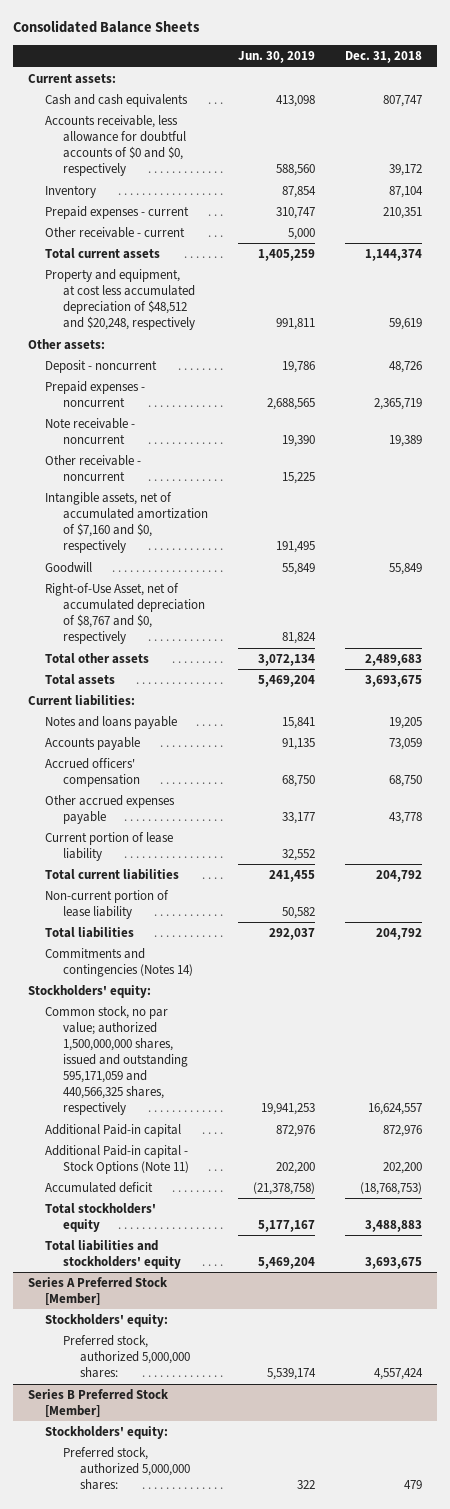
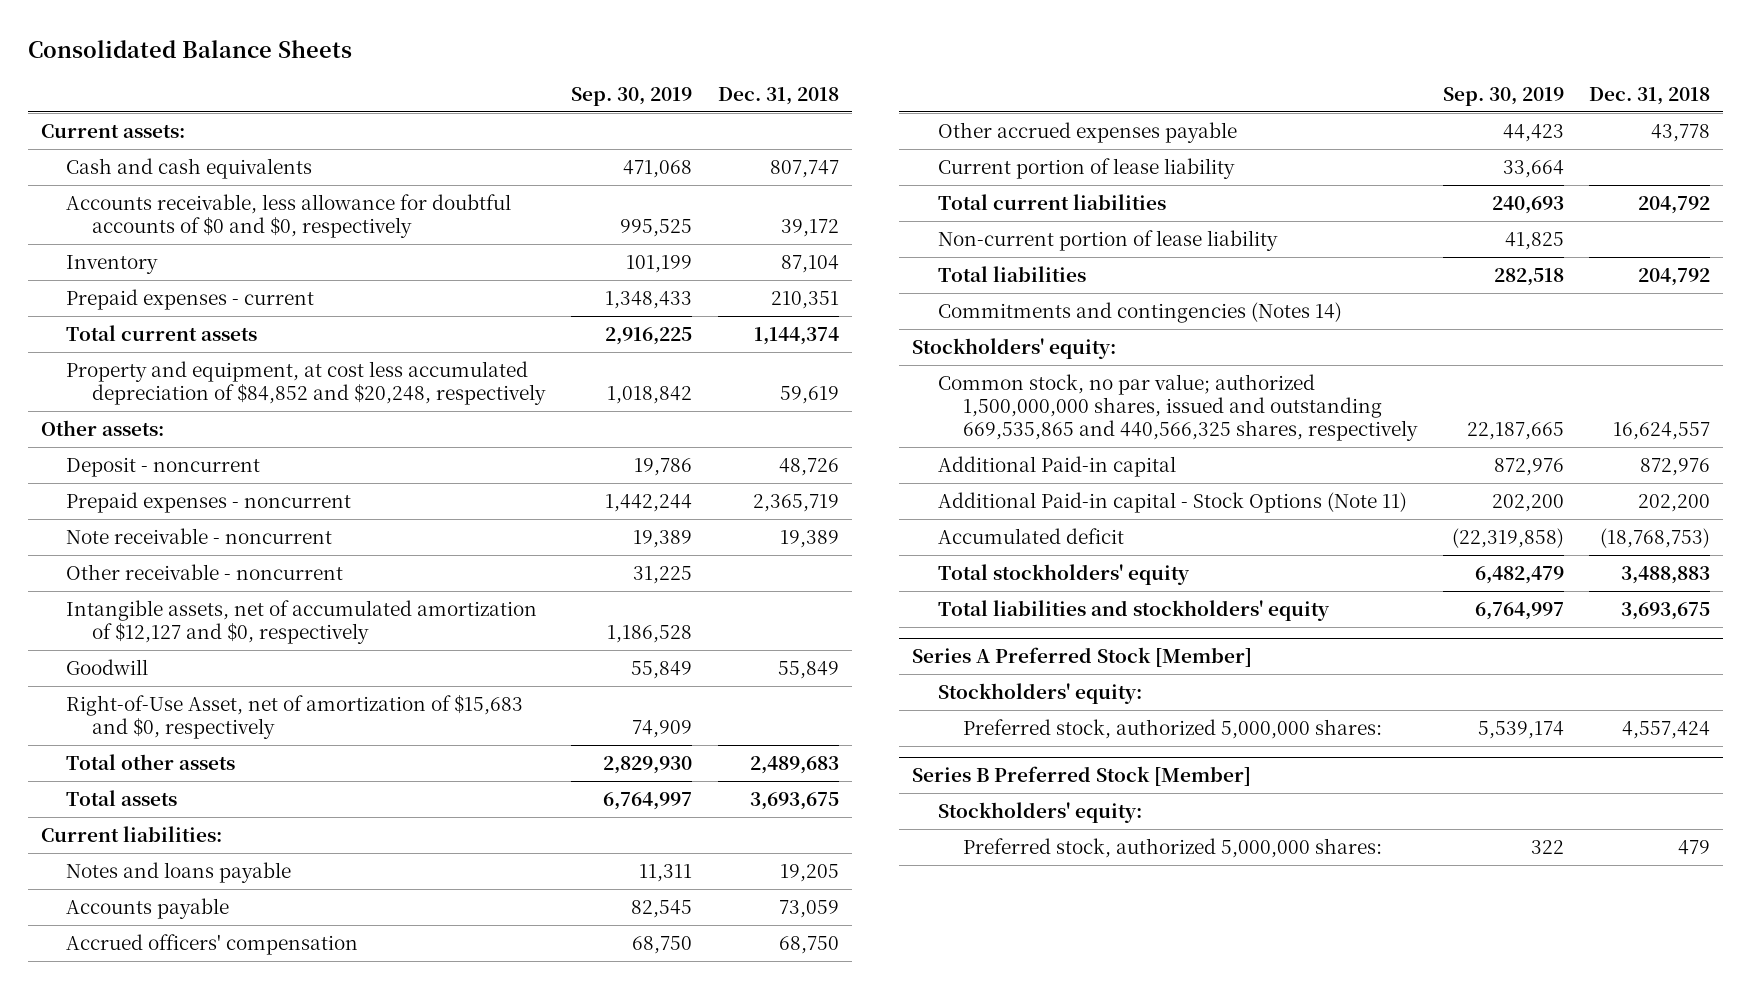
[237,51,315,64] Jun. 30, 2019 -> none
none -> [571,87,693,107] Sep. 30, 2019
[45,226,186,238] Other receivable - current -> none
[45,268,195,331] Property and equipment, at cost less accumulated depreciation of $48,512 and $20,248, respectively -> [66,360,546,405] Property and equipment, at cost less accumulated depreciation of $84,852 and $20,248, respectively
[45,491,208,554] Intangible assets, net of accumulated amortization of $7,160 and $0, respectively -> [66,599,538,644] Intangible assets, net of accumulated amortization of $12,127 and $0, respectively
[45,582,205,645] Right-of-Use Asset, net of accumulated depreciation of $8,767 and $0, respectively -> [66,694,524,739] Right-of-Use Asset, net of amortization of $15,683 and $0, respectively
[45,1005,188,1116] Common stock, no par value; authorized 1,500,000,000 shares, issued and outstanding 595,171,059 and 440,566,325 shares, respectively -> [937,373,1418,441] Common stock, no par value; authorized 1,500,000,000 shares, issued and outstanding 669,535,865 and 440,566,325 shares, respectively

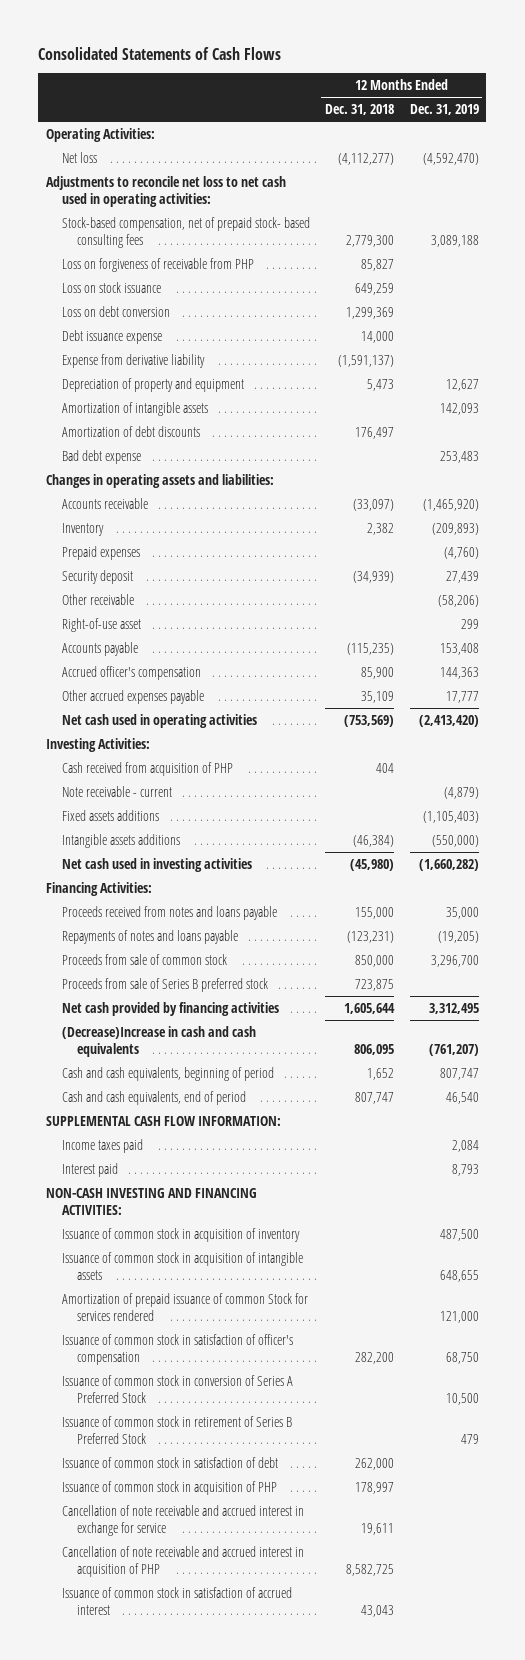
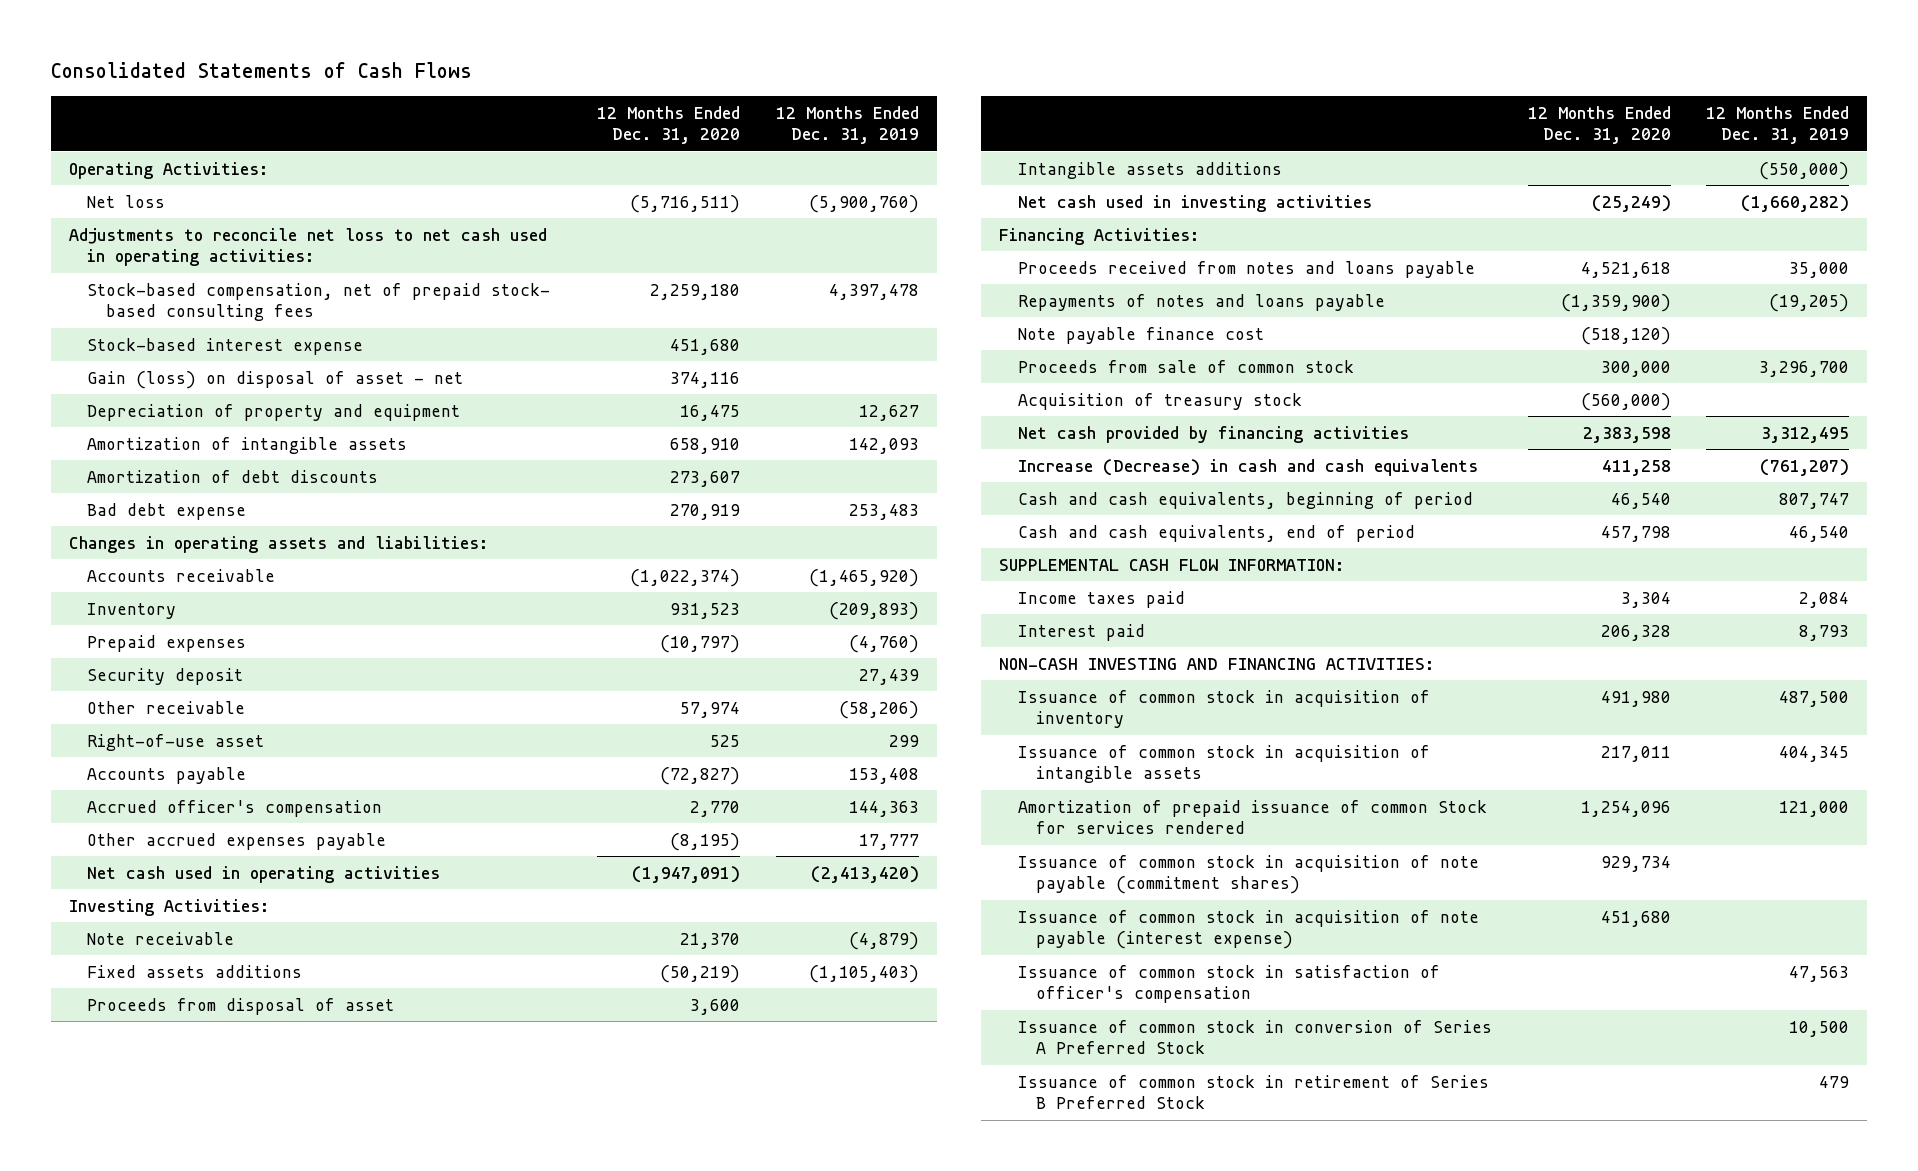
[325,104,395,116] Dec. 31, 2018 -> none
none -> [597,105,741,145] 12 Months Ended Dec. 31, 2020
[422,152,479,165] (4,592,470) -> [809,194,920,213] (5,900,760)
[61,257,254,272] Loss on forgiveness of receivable from PHP -> none
[61,281,161,293] Loss on stock issuance -> none
[61,305,170,317] Loss on debt conversion -> none
[61,329,162,344] Debt issuance expense -> none
[61,353,205,368] Expense from derivative liability -> none
[430,235,479,248] 3,089,188 -> [829,283,920,300] 4,397,478
none -> [87,337,364,355] Stock-based interest expense
none -> [87,370,464,389] Gain (loss) on disposal of asset - net
[61,761,233,776] Cash received from acquisition of PHP -> none
[61,785,172,797] Note receivable - current -> [87,931,235,945] Note receivable
none -> [87,997,395,1015] Proceeds from disposal of asset
none -> [1017,326,1264,344] Note payable finance cost
[61,977,268,992] Proceeds from sale of Series B preferred stock -> none
none -> [1017,392,1302,410] Acquisition of treasury stock
[61,1025,256,1058] (Decrease)Increase in cash and cash equivalents -> [1017,458,1478,476] Increase (Decrease) in cash and cash equivalents
[439,1270,479,1283] 648,655 -> [1779,745,1850,762] 404,345
none -> [1017,854,1479,894] Issuance of common stock in acquisition of note payable (commitment shares)
none -> [1017,909,1479,949] Issuance of common stock in acquisition of note payable (interest expense)
[445,1352,479,1365] 68,750 -> [1789,965,1850,982] 47,563
[61,1456,278,1468] Issuance of common stock in satisfaction of debt -> none
[61,1480,277,1495] Issuance of common stock in acquisition of PHP -> none
[61,1504,304,1537] Cancellation of note receivable and accrued interest in exchange for service -> none
[61,1545,304,1578] Cancellation of note receivable and accrued interest in acquisition of PHP -> none
[61,1586,292,1616] Issuance of common stock in satisfaction of accrued interest -> none

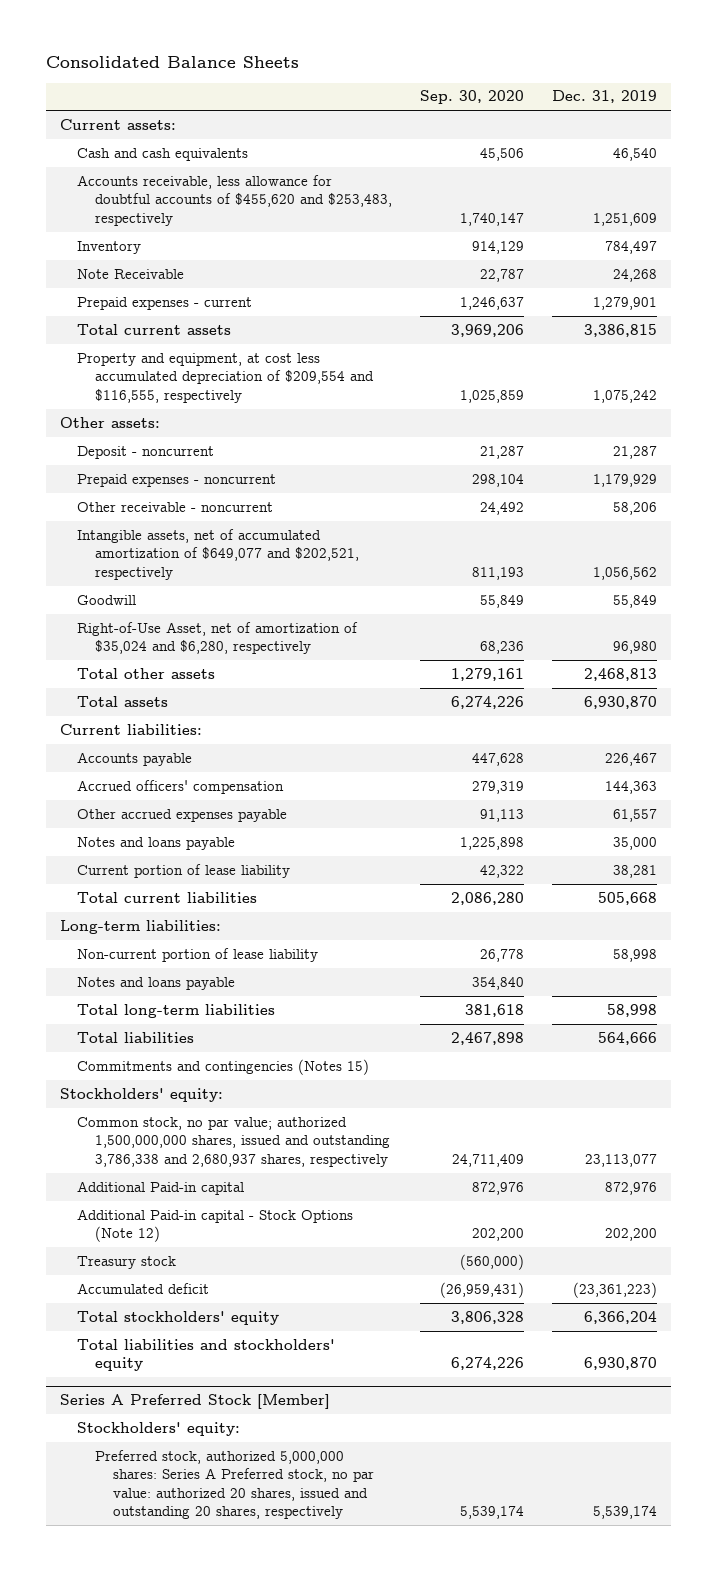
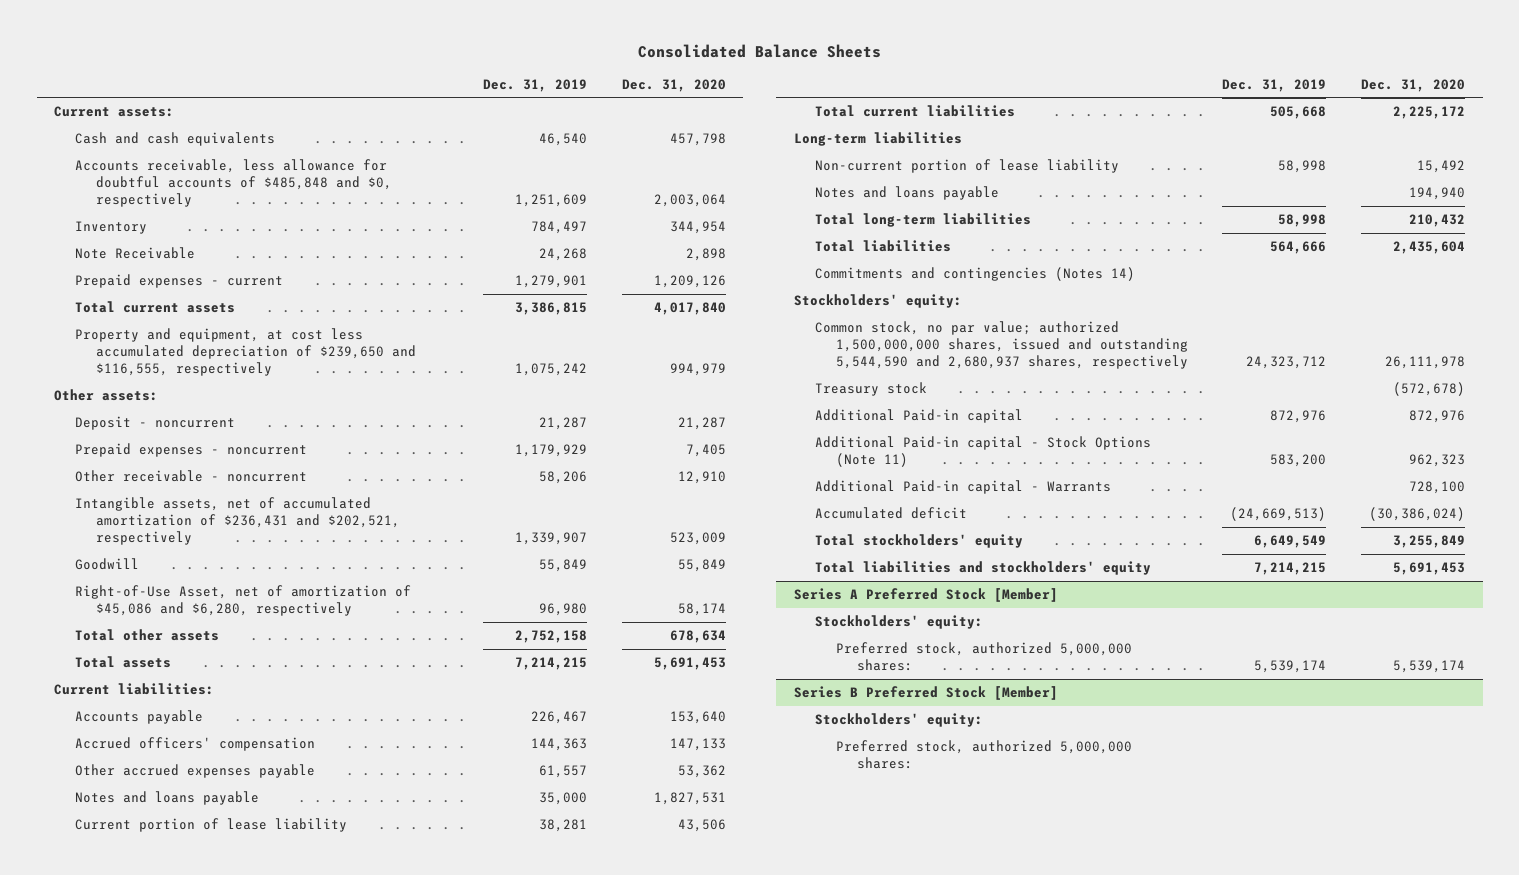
[419,90,524,105] Sep. 30, 2020 -> none
none -> [621,78,726,92] Dec. 31, 2020
[77,174,392,226] Accounts receivable, less allowance for doubtful accounts of $455,620 and $253,483, respectively -> [75,158,393,208] Accounts receivable, less allowance for doubtful accounts of $485,848 and $0, respectively
[77,352,374,403] Property and equipment, at cost less accumulated depreciation of $209,554 and $116,555, respectively -> [75,327,417,377] Property and equipment, at cost less accumulated depreciation of $239,650 and $116,555, respectively
[77,528,359,580] Intangible assets, net of accumulated amortization of $649,077 and $202,521, respectively -> [75,496,401,546] Intangible assets, net of accumulated amortization of $236,431 and $202,521, respectively
[592,566,657,580] 1,056,562 -> [514,532,587,546] 1,339,907
[77,621,359,655] Right-of-Use Asset, net of amortization of $35,024 and $6,280, respectively -> [75,584,412,617] Right-of-Use Asset, net of amortization of $45,086 and $6,280, respectively
[583,667,657,681] 2,468,813 -> [514,629,587,643] 2,752,158
[583,695,657,709] 6,930,870 -> [514,656,587,670] 7,214,215
[59,919,221,934] Long-term liabilities: -> [793,131,962,146] Long-term liabilities
[77,1058,370,1075] Commitments and contingencies (Notes 15) -> [814,266,1135,281] Commitments and contingencies (Notes 14)
[77,1208,354,1243] Additional Paid-in capital - Stock Options (Note 12) -> none
[77,1116,390,1167] Common stock, no par value; authorized 1,500,000,000 shares, issued and outstanding 3,786,338 and 2,680,937 shares, respectively -> [814,320,1188,370] Common stock, no par value; authorized 1,500,000,000 shares, issued and outstanding 5,544,590 and 2,680,937 shares, respectively
[584,1153,657,1167] 23,113,077 -> [1246,356,1327,370] 24,323,712
[77,1180,245,1195] Additional Paid-in capital -> [814,408,1023,423] Additional Paid-in capital
none -> [814,435,1151,468] Additional Paid-in capital - Stock Options (Note 11)
none -> [814,479,1111,494] Additional Paid-in capital - Warrants
[572,1281,657,1298] (23,361,223) -> [1230,506,1327,521] (24,669,513)
[583,1310,657,1324] 6,366,204 -> [1254,534,1327,548] 6,649,549
[583,1357,657,1371] 6,930,870 -> [1254,561,1327,575] 7,214,215
[94,1449,374,1520] Preferred stock, authorized 5,000,000 shares: Series A Preferred stock, no par value: authorized 20 shares, issued and outstanding 20 shares, respectively -> [835,641,1132,672] Preferred stock, authorized 5,000,000 shares:
none -> [793,685,1058,700] Series B Preferred Stock [Member]
none -> [814,712,983,727] Stockholders' equity:
none -> [835,739,1132,770] Preferred stock, authorized 5,000,000 shares:

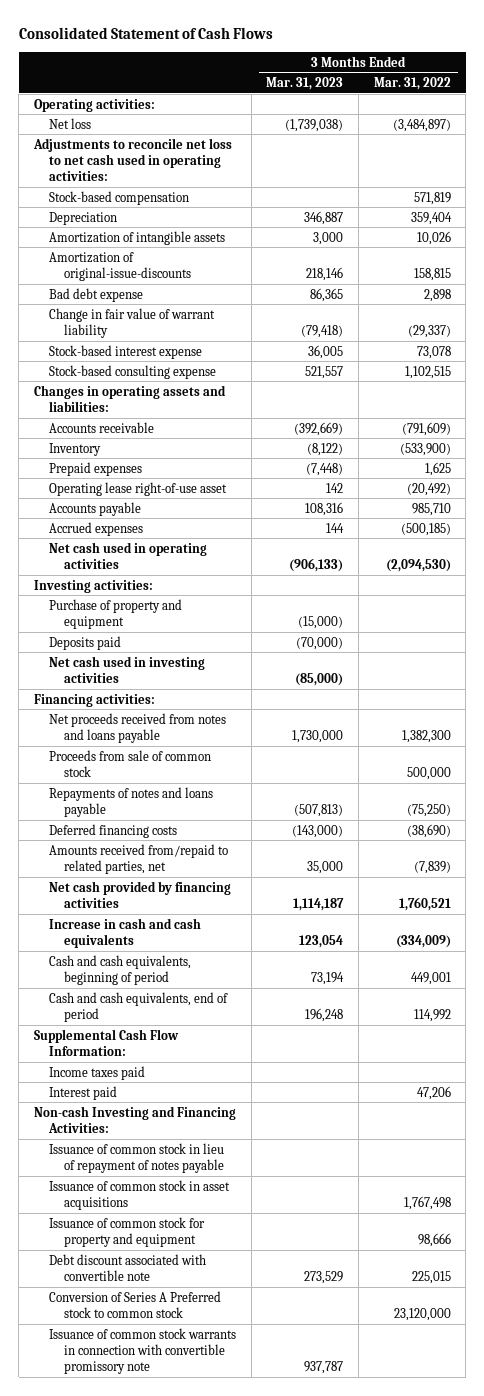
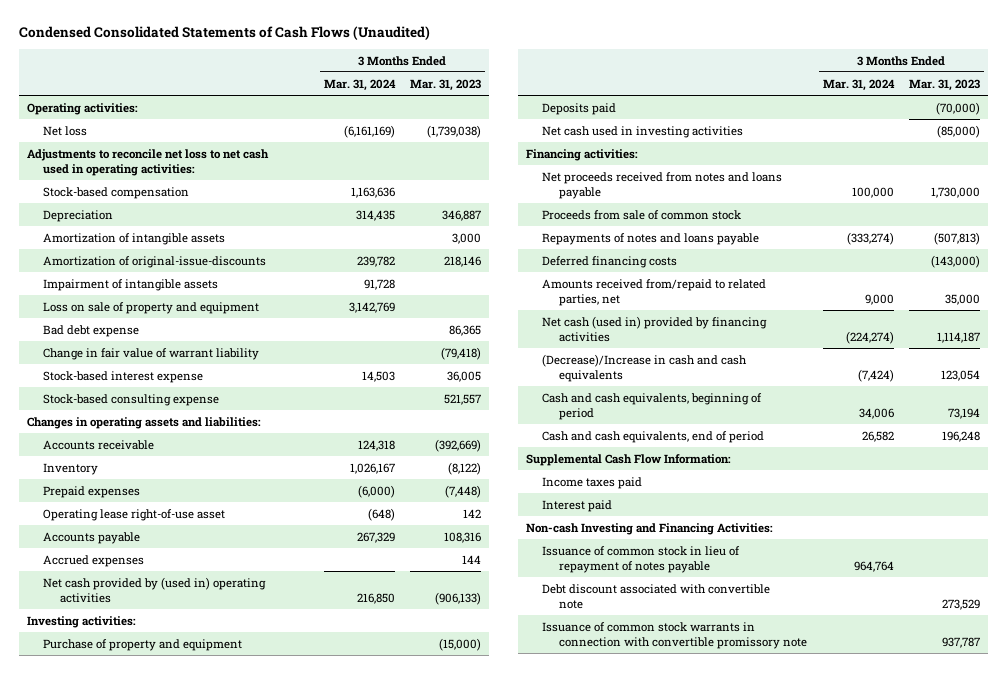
[18,27,273,40] Consolidated Statement of Cash Flows -> [18,26,430,41] Condensed Consolidated Statements of Cash Flows (Unaudited)
[373,77,451,91] Mar. 31, 2022 -> none
none -> [323,78,396,91] Mar. 31, 2024
none -> [43,278,219,291] Impairment of intangible assets
none -> [43,301,260,314] Loss on sale of property and equipment
[48,541,207,569] Net cash used in operating activities -> [43,576,267,603] Net cash provided by (used in) operating activities
[48,880,231,908] Net cash provided by financing activities -> [542,315,768,342] Net cash (used in) provided by financing activities
[48,917,201,948] Increase in cash and cash equivalents -> [542,353,748,382] (Decrease)/Increase in cash and cash equivalents
[48,1179,230,1210] Issuance of common stock in asset acquisitions -> none
[48,1216,205,1247] Issuance of common stock for property and equipment -> none
[48,1290,221,1318] Conversion of Series A Preferred stock to common stock -> none

